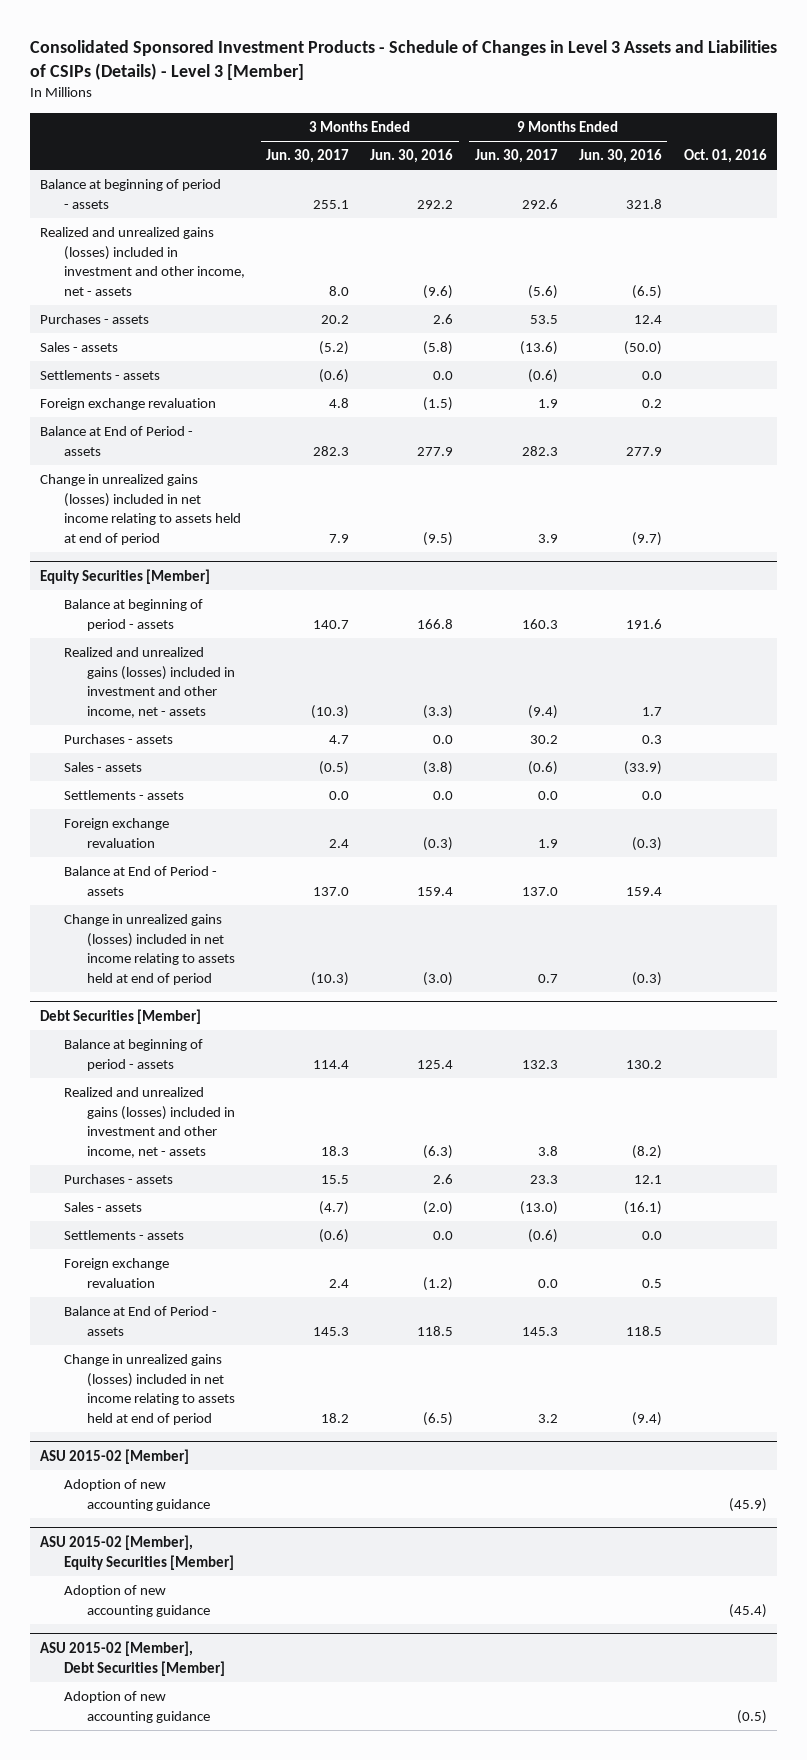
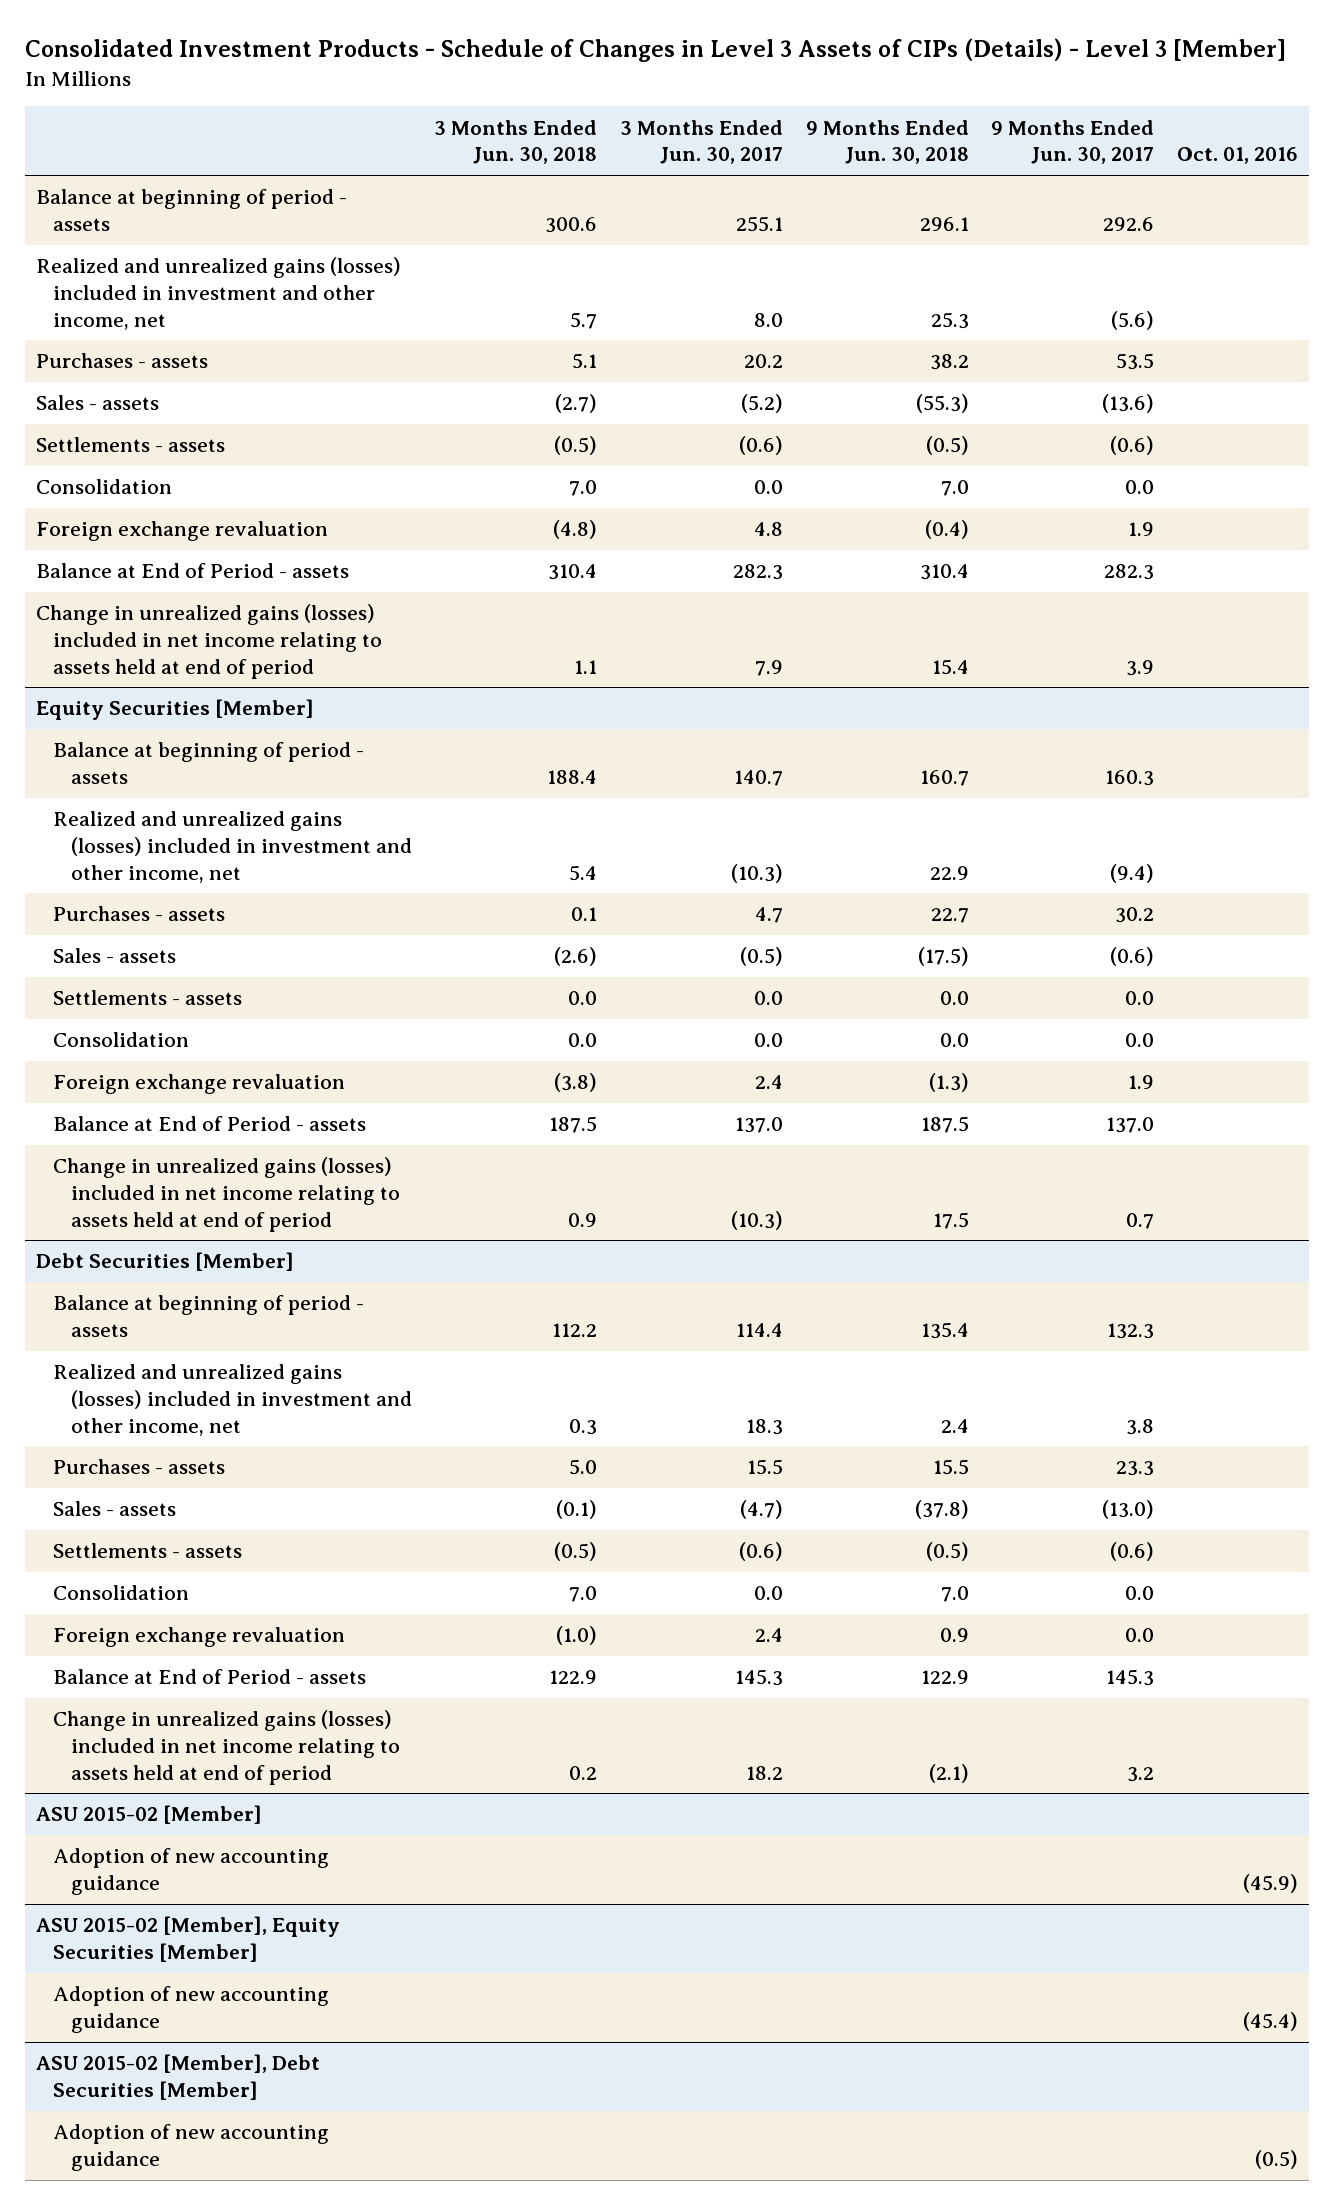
[29,40,777,80] Consolidated Sponsored Investment Products - Schedule of Changes in Level 3 Assets and Liabilities of CSIPs (Details) - Level 3 [Member] -> [24,38,1286,63] Consolidated Investment Products - Schedule of Changes in Level 3 Assets of CIPs (Details) - Level 3 [Member]
[370,149,454,164] Jun. 30, 2016 -> none
[579,149,663,164] Jun. 30, 2016 -> none
none -> [434,119,598,165] 3 Months Ended Jun. 30, 2018
none -> [805,119,969,165] 9 Months Ended Jun. 30, 2018
[40,227,245,296] Realized and unrealized gains (losses) included in investment and other income, net - assets -> [35,257,401,330] Realized and unrealized gains (losses) included in investment and other income, net
none -> [35,479,172,495] Consolidation
[63,647,236,718] Realized and unrealized gains (losses) included in investment and other income, net - assets -> [53,811,412,883] Realized and unrealized gains (losses) included in investment and other income, net
none -> [53,1032,190,1048] Consolidation
[63,1087,236,1158] Realized and unrealized gains (losses) included in investment and other income, net - assets -> [53,1364,412,1436] Realized and unrealized gains (losses) included in investment and other income, net
none -> [53,1585,190,1601] Consolidation

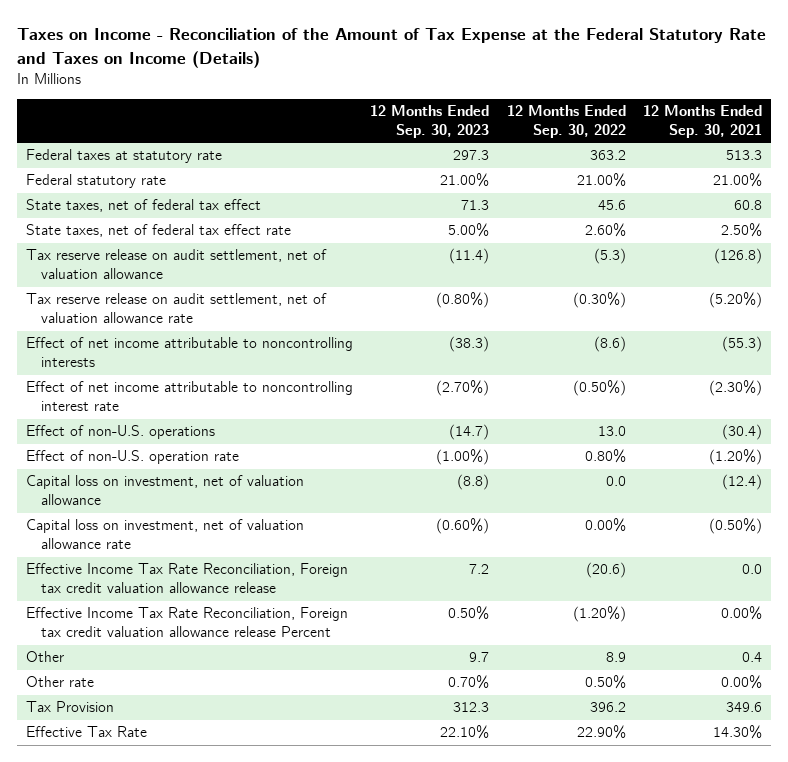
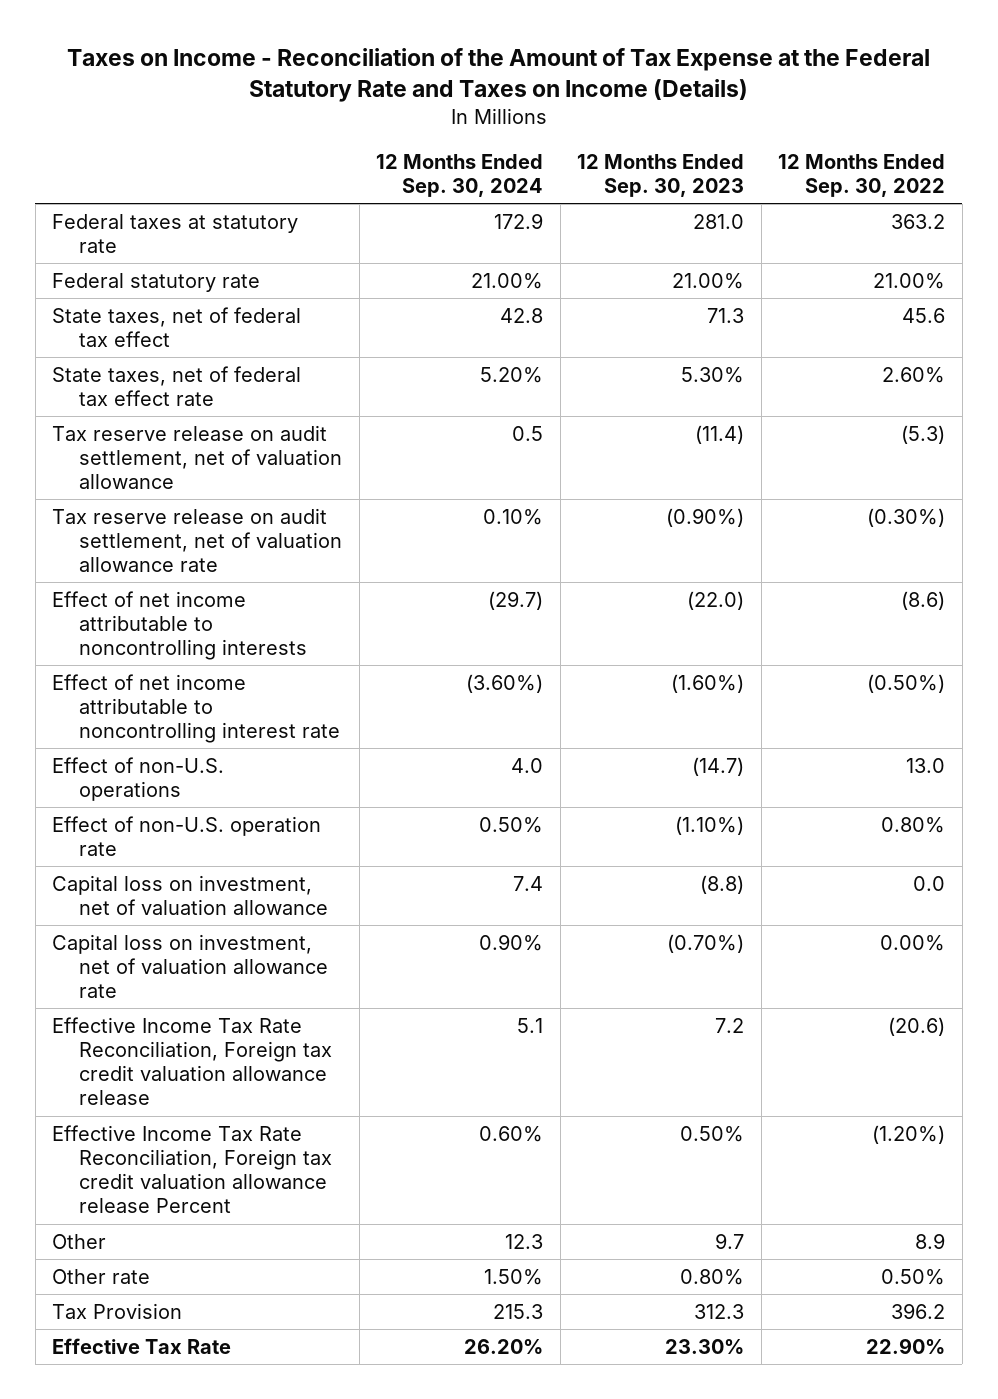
[643,105,763,139] 12 Months Ended Sep. 30, 2021 -> none
none -> [376,153,544,198] 12 Months Ended Sep. 30, 2024
[453,150,490,161] 297.3 -> [693,213,745,229] 281.0
[448,223,490,238] 5.00% -> [681,366,745,383] 5.30%
[436,292,490,309] (0.80%) -> [666,507,745,527] (0.90%)
[449,336,490,353] (38.3) -> [687,590,745,610] (22.0)
[436,380,490,397] (2.70%) -> [671,673,745,693] (1.60%)
[436,449,490,466] (1.00%) -> [675,815,745,835] (1.10%)
[436,518,490,535] (0.60%) -> [667,933,745,953] (0.70%)
[448,675,490,690] 0.70% -> [680,1268,745,1285] 0.80%
[440,725,490,740] 22.10% -> [665,1338,745,1354] 23.30%

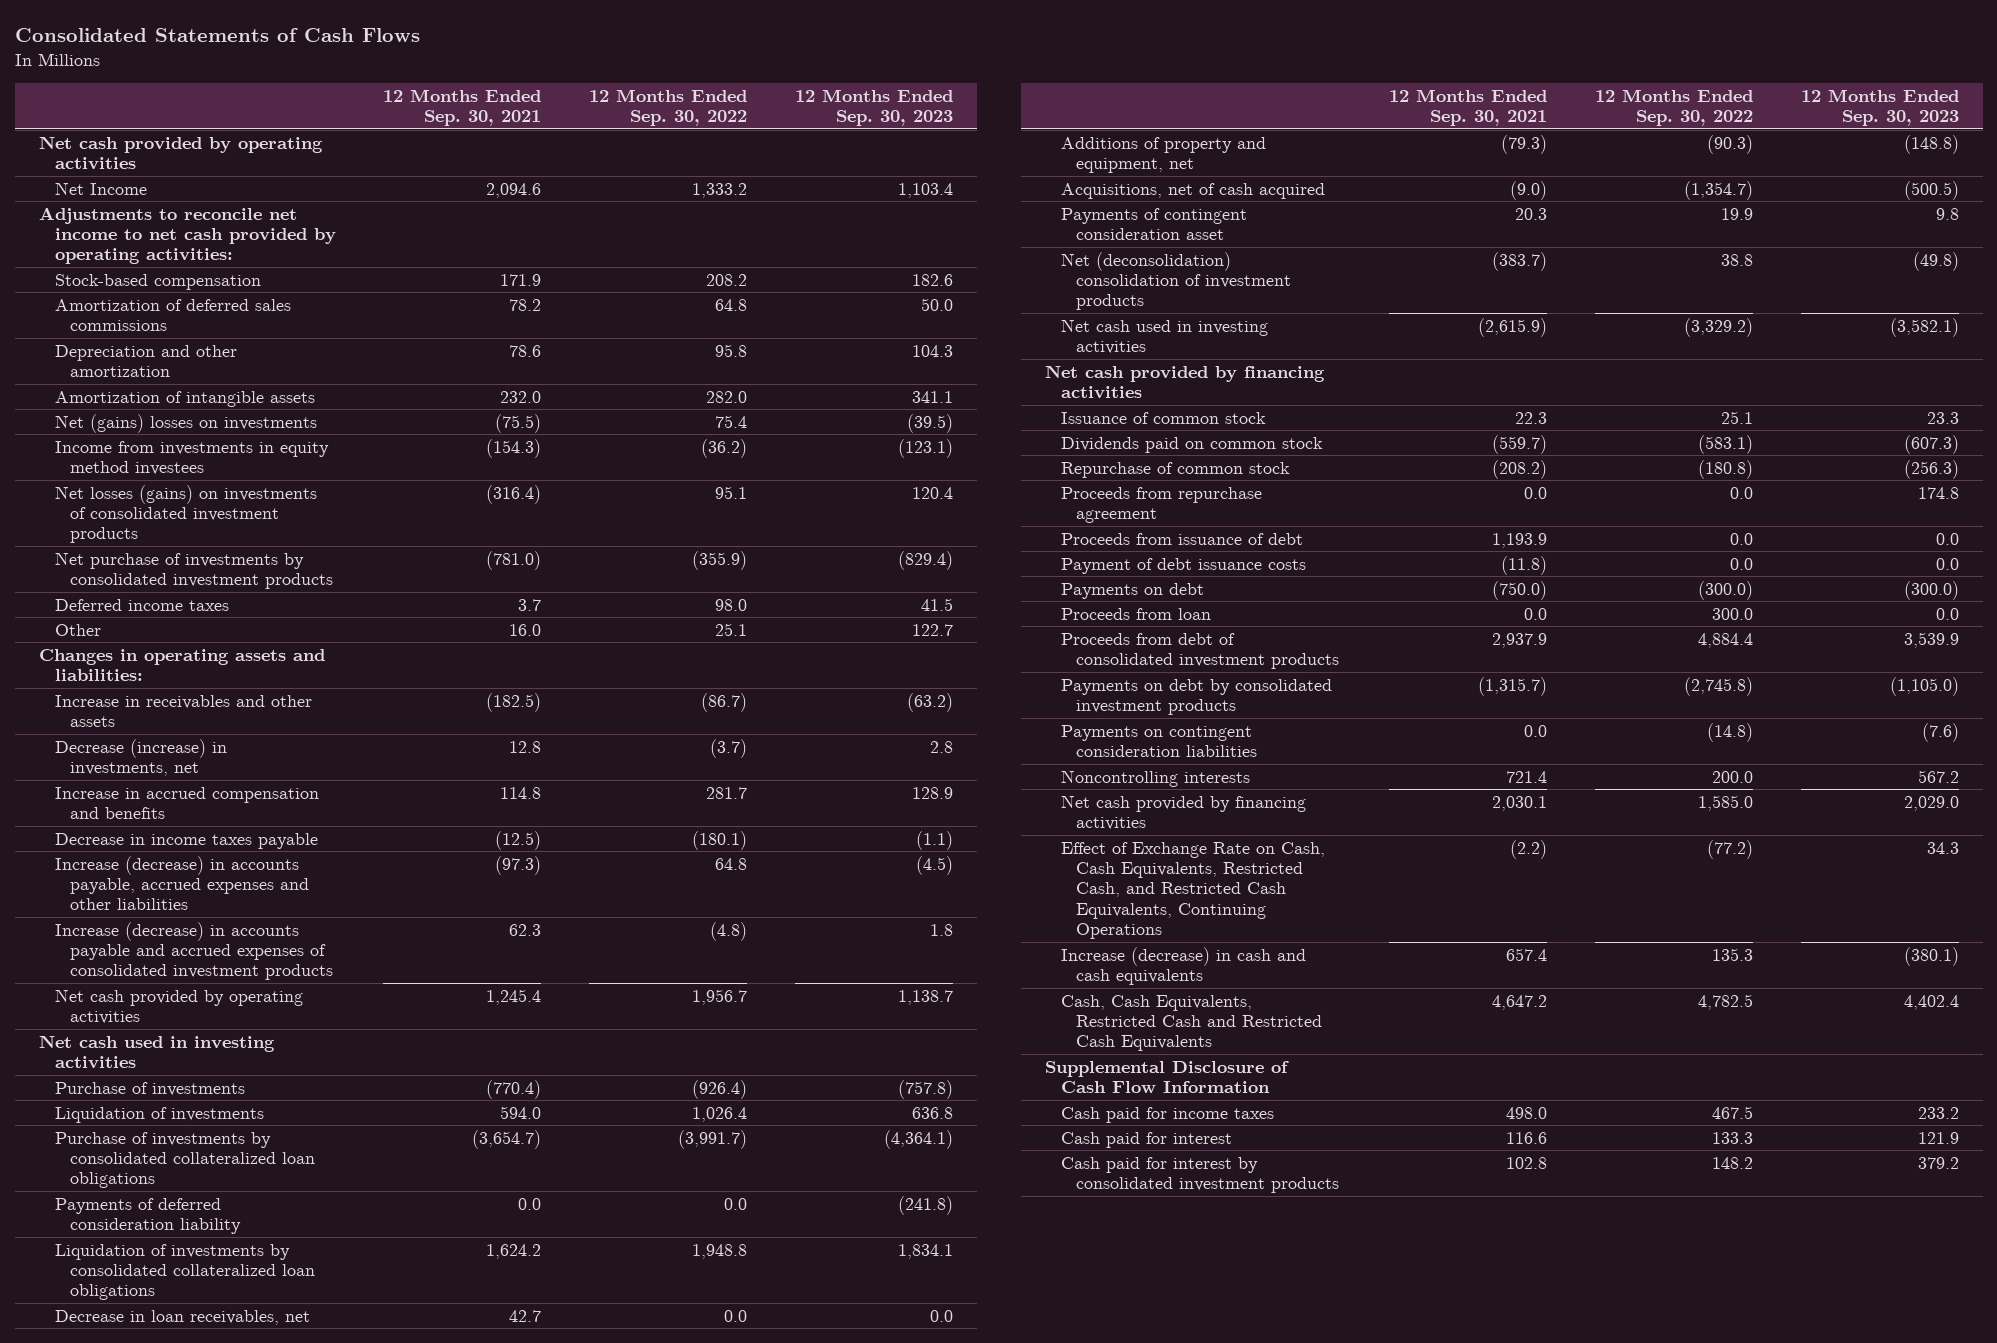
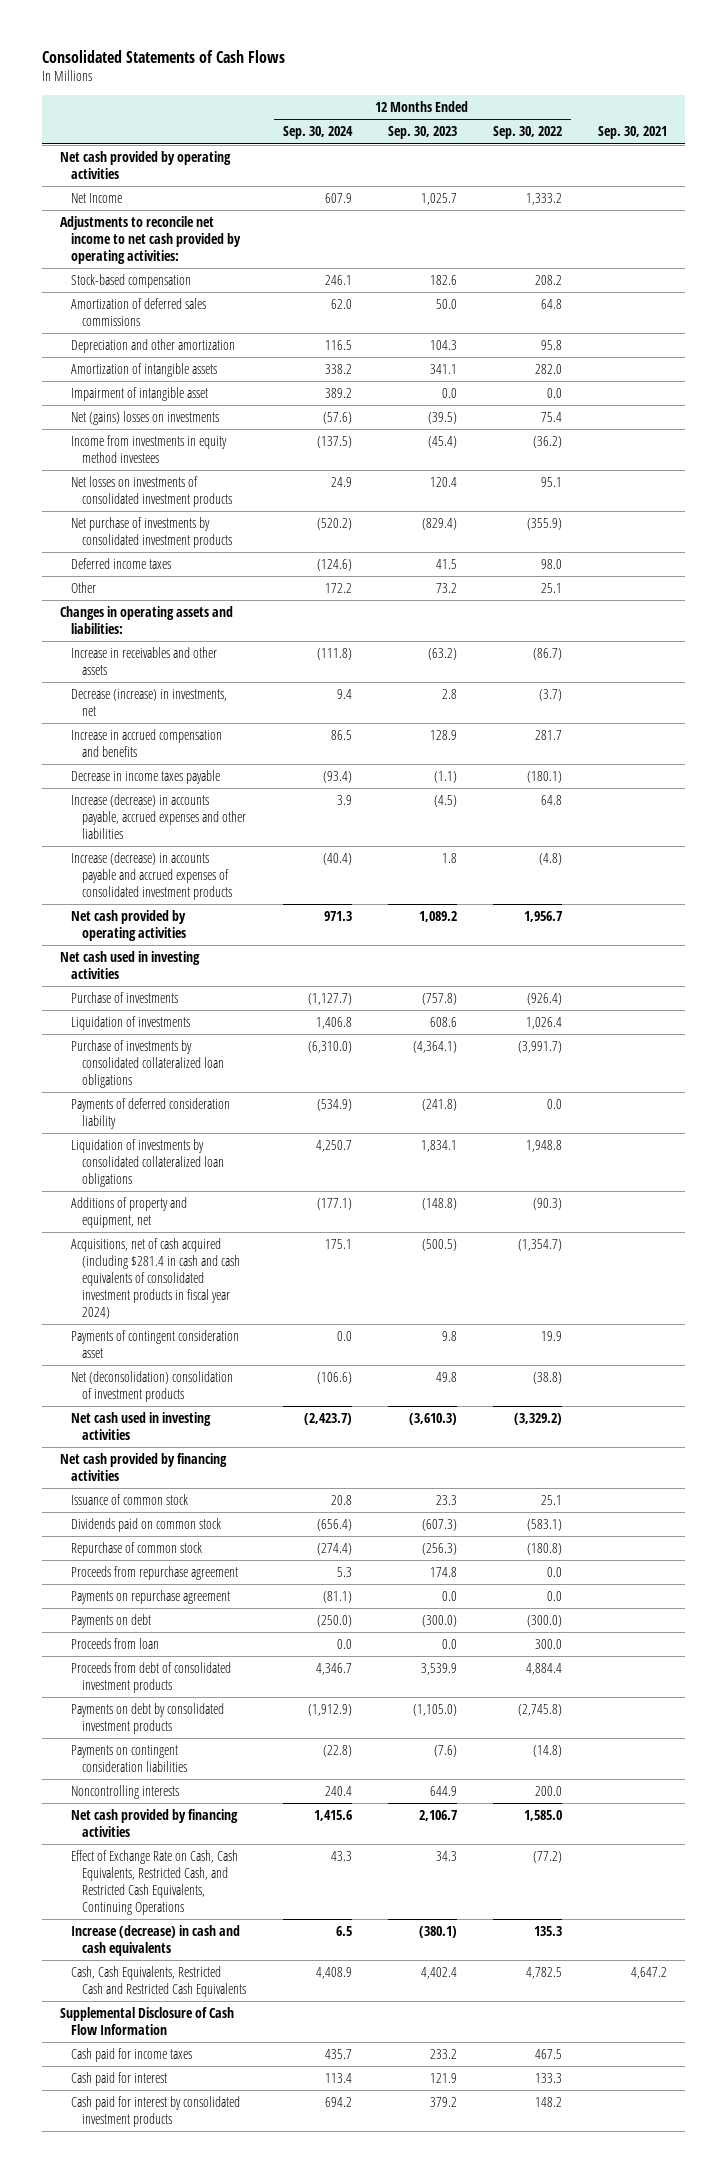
[383,88,542,127] 12 Months Ended Sep. 30, 2021 -> none
none -> [282,126,353,140] Sep. 30, 2024
none -> [597,126,667,140] Sep. 30, 2021
[897,182,953,198] 1,103.4 -> [420,192,457,205] 1,025.7
none -> [71,386,209,401] Impairment of intangible asset
[897,438,953,458] (123.1) -> [427,435,457,448] (45.4)
[54,484,317,544] Net losses (gains) on investments of consolidated investment products -> [71,475,233,507] Net losses on investments of consolidated investment products
[911,623,953,636] 122.7 -> [435,582,457,593] 73.2
[897,989,953,1005] 1,138.7 -> [418,910,457,922] 1,089.2
[911,1106,953,1119] 636.8 -> [429,1016,457,1027] 608.6
[54,1309,310,1325] Decrease in loan receivables, net -> none
[1060,182,1325,199] Acquisitions, net of cash acquired -> [71,1237,241,1319] Acquisitions, net of cash acquired (including $281.4 in cash and cash equivalents of consolidated investment products in fiscal year 2024)
[1721,253,1754,266] 38.8 -> [532,1371,562,1384] (38.8)
[1912,251,1959,271] (49.8) -> [435,1371,457,1382] 49.8
[1889,317,1959,337] (3,582.1) -> [408,1412,457,1425] (3,610.3)
[1060,532,1303,545] Proceeds from issuance of debt -> none
[1060,557,1306,574] Payment of debt issuance costs -> none
none -> [71,1589,231,1604] Payments on repurchase agreement
[1917,769,1959,783] 567.2 -> [429,1785,457,1796] 644.9
[1903,795,1959,811] 2,029.0 -> [418,1809,457,1821] 2,106.7

